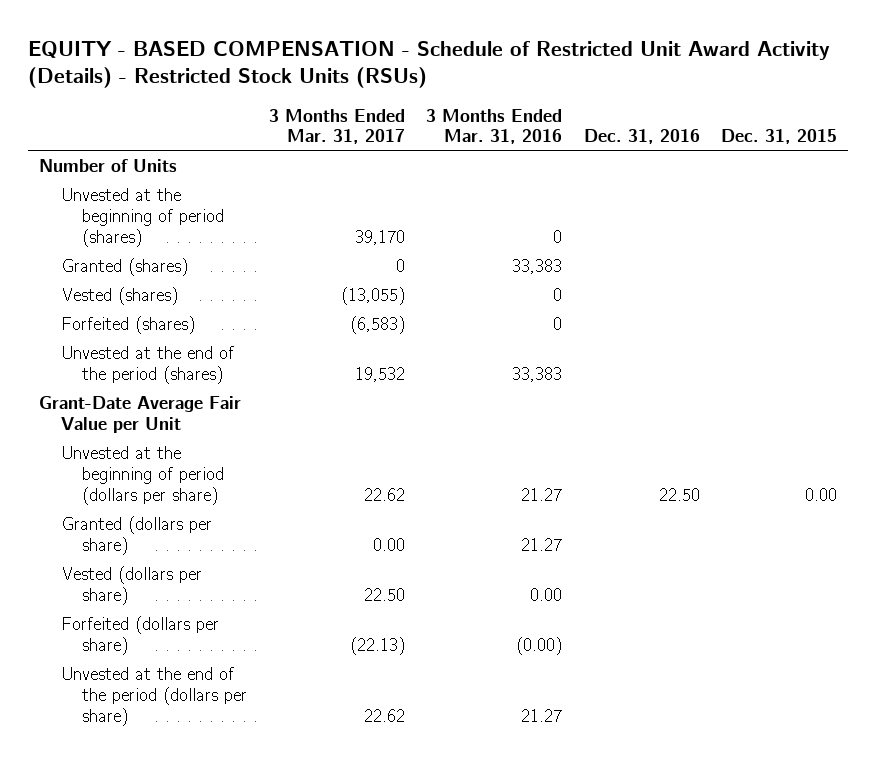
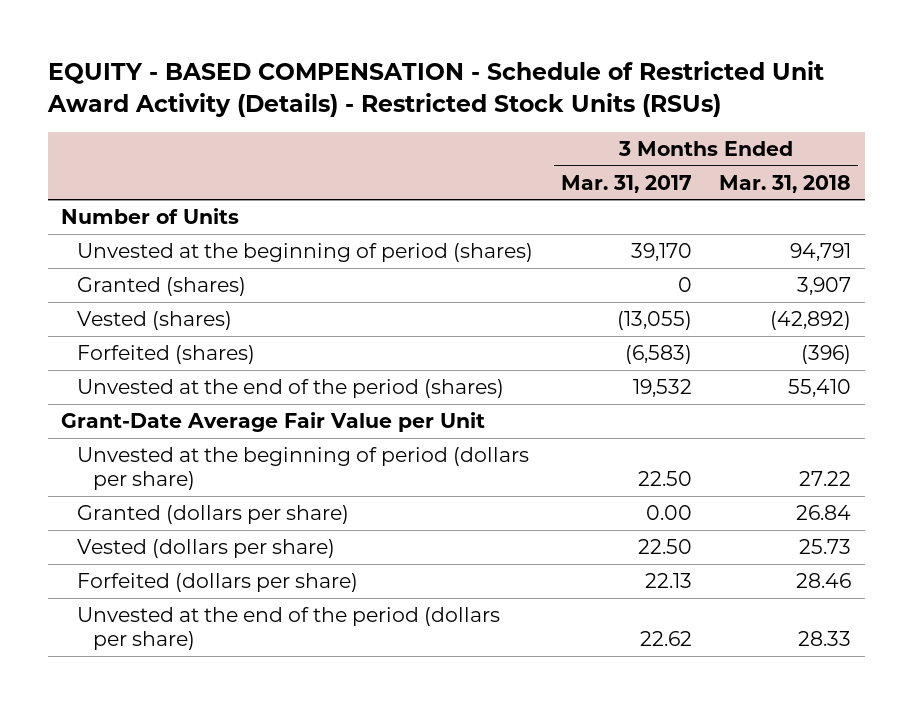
[426,108,563,145] 3 Months Ended Mar. 31, 2016 -> none
[583,129,700,145] Dec. 31, 2016 -> none
[721,129,838,145] Dec. 31, 2015 -> none
none -> [718,174,851,193] Mar. 31, 2018
[363,488,405,502] 22.62 -> [637,471,692,487] 22.50
[349,637,405,656] (22.13) -> [644,573,692,589] 22.13

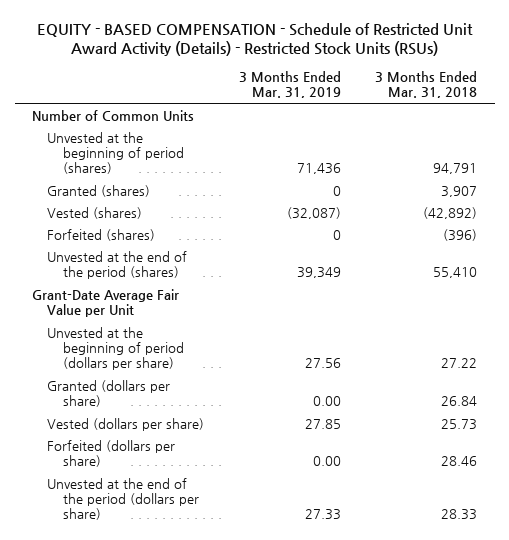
[560,174,692,193] Mar. 31, 2017 -> none
none -> [238,71,341,99] 3 Months Ended Mar. 31, 2019
[61,208,240,225] Number of Units -> [31,109,194,121] Number of Common Units

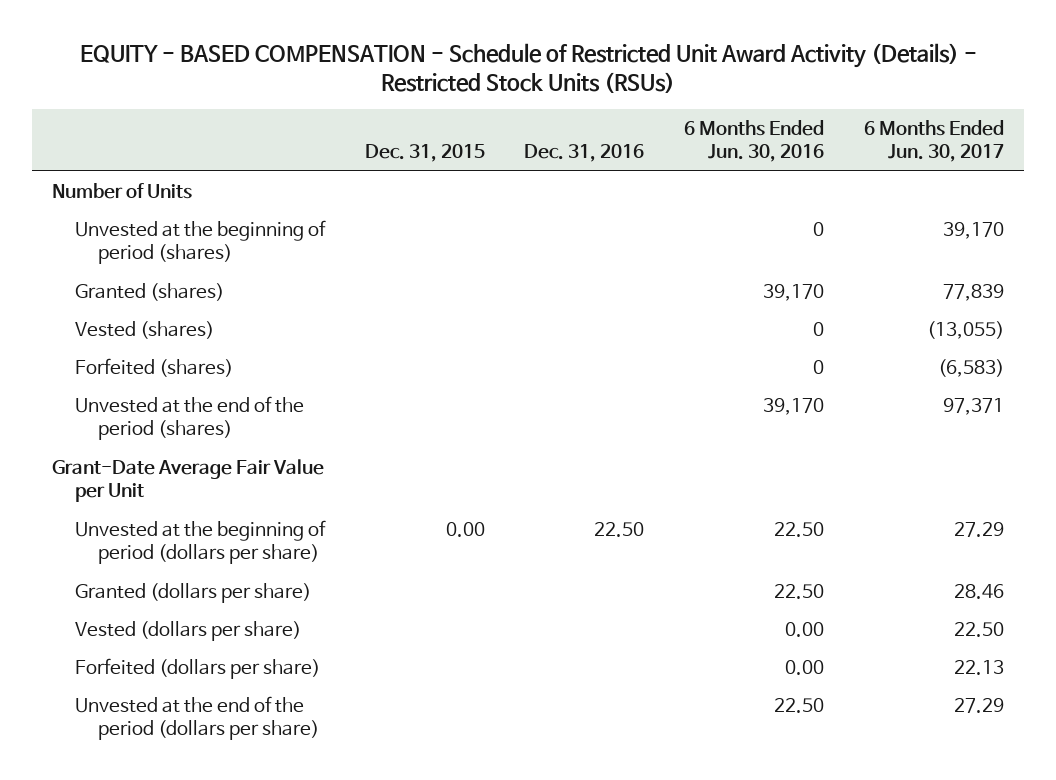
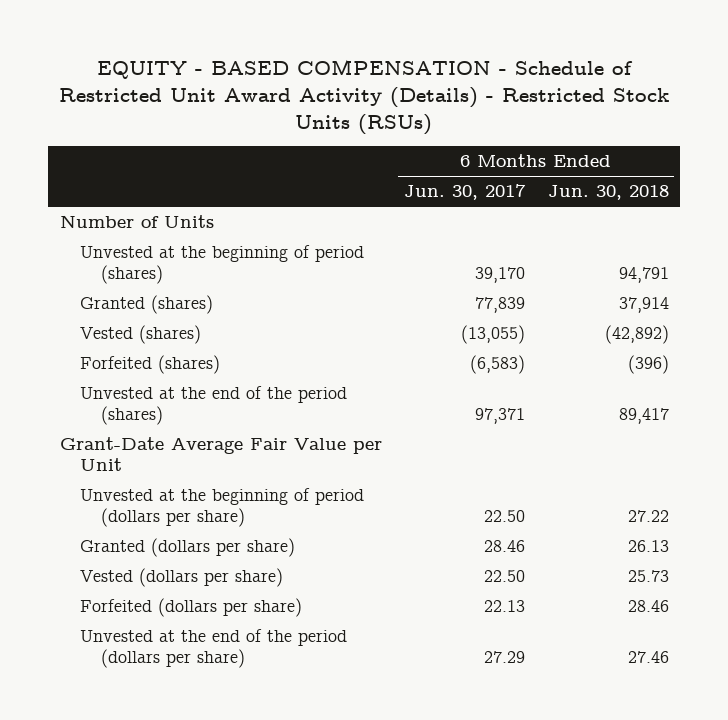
[364,144,485,163] Dec. 31, 2015 -> none
[524,144,645,163] Dec. 31, 2016 -> none
[684,120,825,163] 6 Months Ended Jun. 30, 2016 -> none
none -> [547,185,669,201] Jun. 30, 2018
[954,521,1005,537] 27.29 -> [484,509,526,522] 22.50

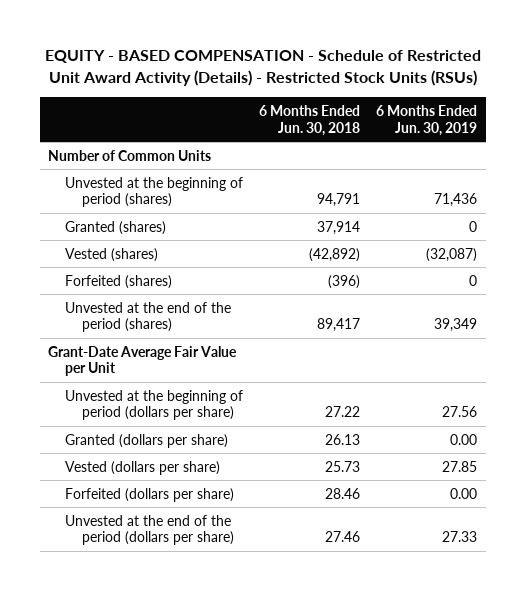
[404,184,527,201] Jun. 30, 2017 -> none
none -> [376,105,478,136] 6 Months Ended Jun. 30, 2019
[59,215,214,229] Number of Units -> [47,149,211,161] Number of Common Units

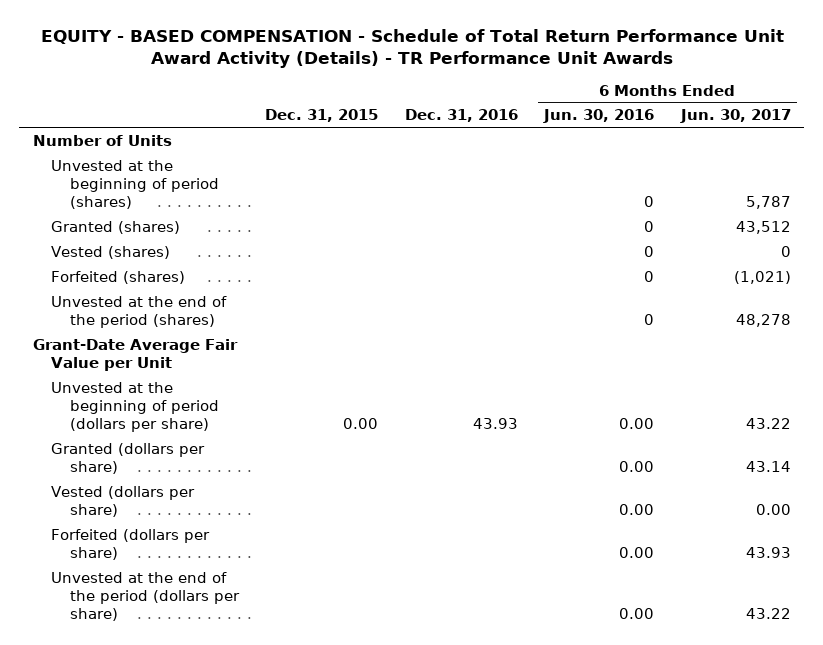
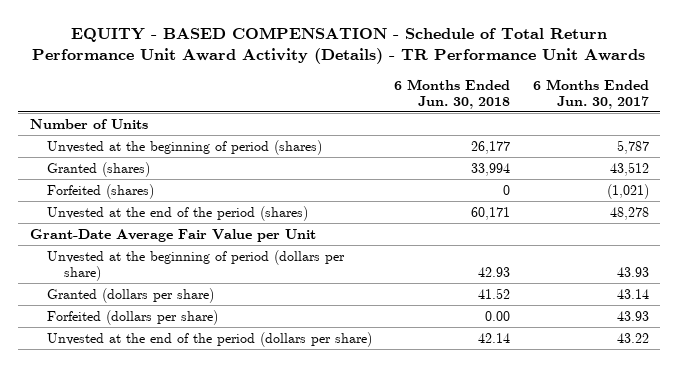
[265,109,379,123] Dec. 31, 2015 -> none
[404,109,518,123] Dec. 31, 2016 -> none
[543,109,655,124] Jun. 30, 2016 -> none
none -> [394,78,511,109] 6 Months Ended Jun. 30, 2018
[51,245,171,259] Vested (shares) -> none
[745,418,791,430] 43.22 -> [616,266,649,277] 43.93
[51,485,196,517] Vested (dollars per share) -> none

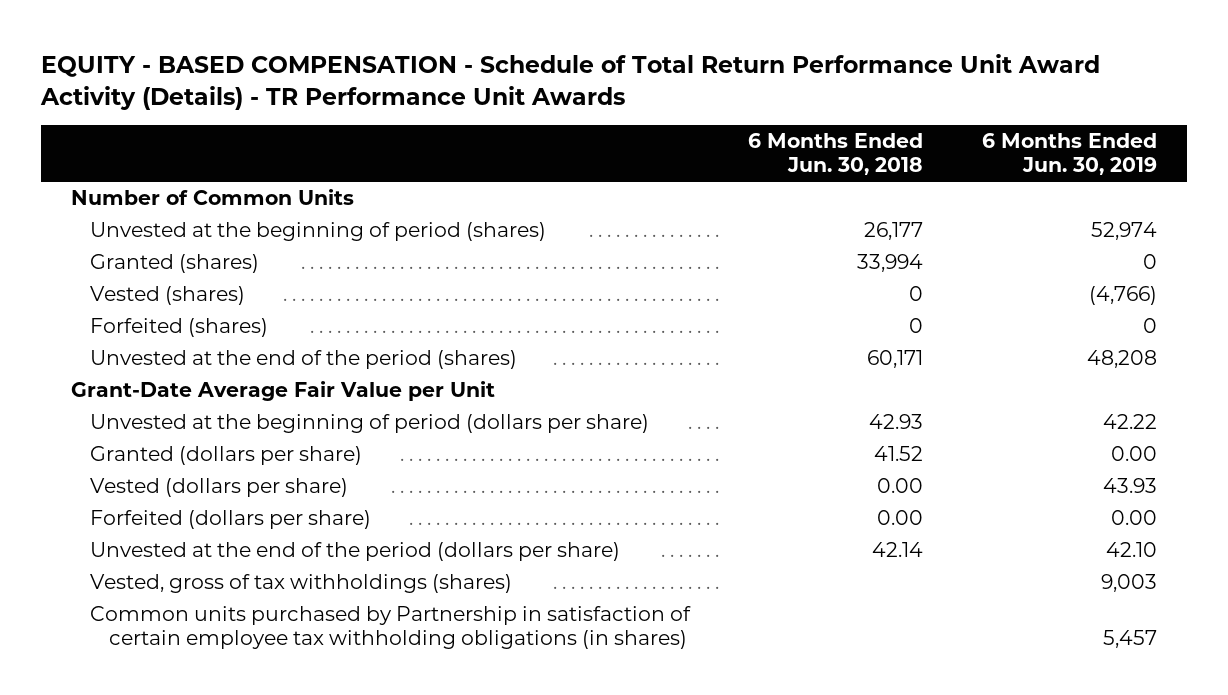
[532,78,649,109] 6 Months Ended Jun. 30, 2017 -> none
none -> [982,133,1158,176] 6 Months Ended Jun. 30, 2019
[29,118,148,129] Number of Units -> [70,189,354,206] Number of Common Units
none -> [89,286,245,306] Vested (shares)
none -> [89,478,348,498] Vested (dollars per share)
none -> [89,574,512,594] Vested, gross of tax withholdings (shares)
none -> [89,606,691,650] Common units purchased by Partnership in satisfaction of certain employee tax withholding obligations (in shares)

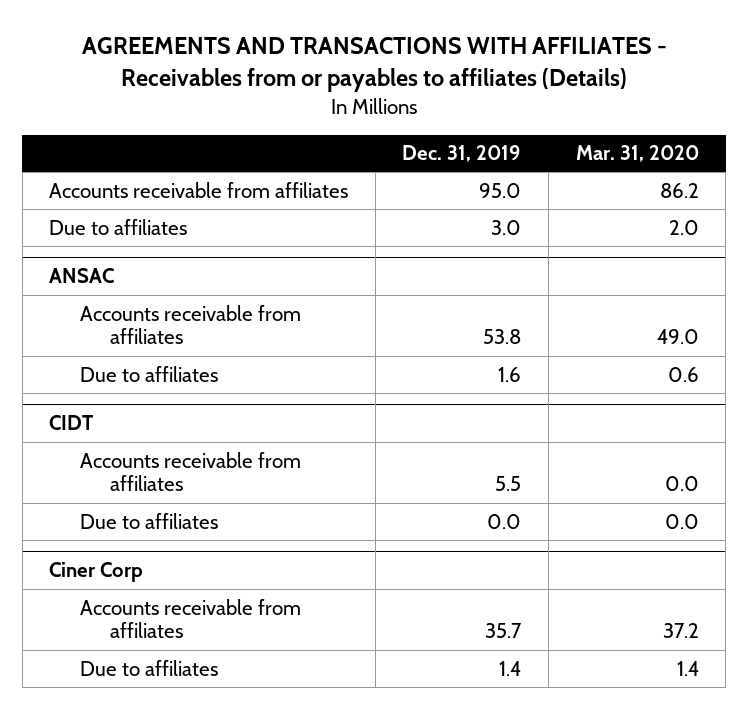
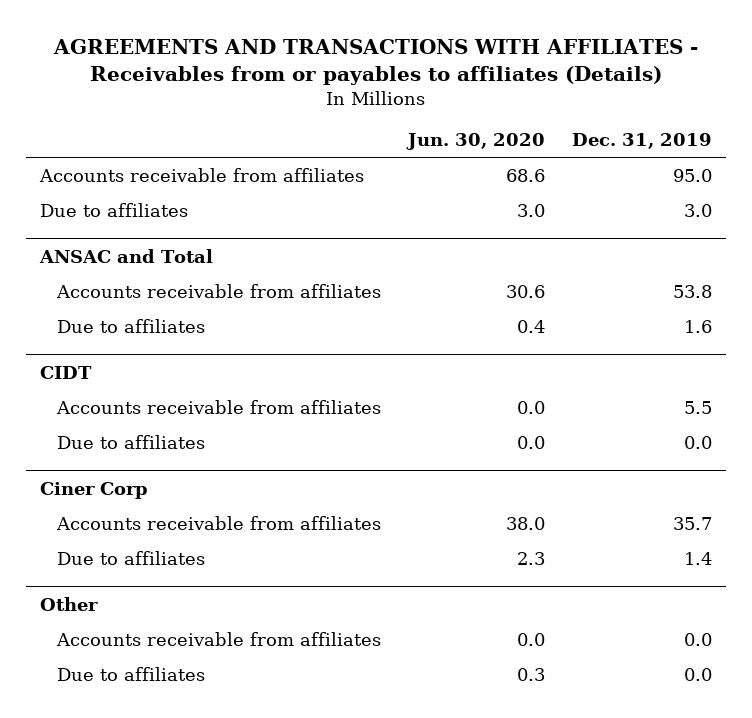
[575,145,699,163] Mar. 31, 2020 -> none
none -> [405,133,545,151] Jun. 30, 2020
[49,268,115,284] ANSAC -> [39,248,214,263] ANSAC and Total
none -> [40,596,99,611] Other
none -> [55,631,381,646] Accounts receivable from affiliates
none -> [56,666,205,681] Due to affiliates

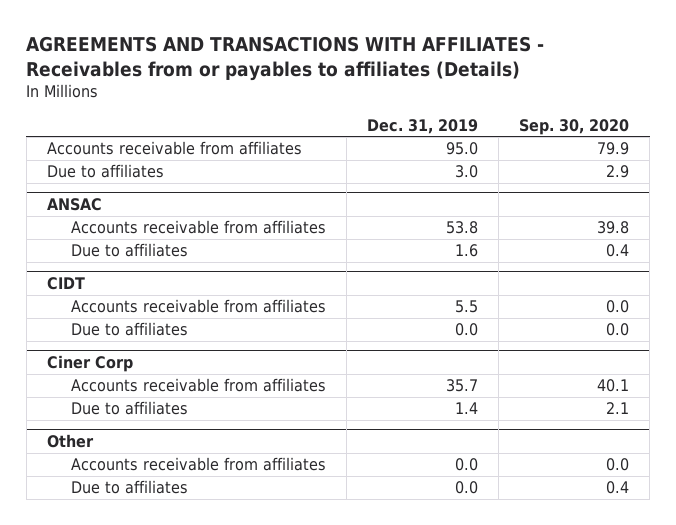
[405,133,545,151] Jun. 30, 2020 -> none
none -> [519,118,630,135] Sep. 30, 2020
[39,248,214,263] ANSAC and Total -> [46,198,102,212] ANSAC

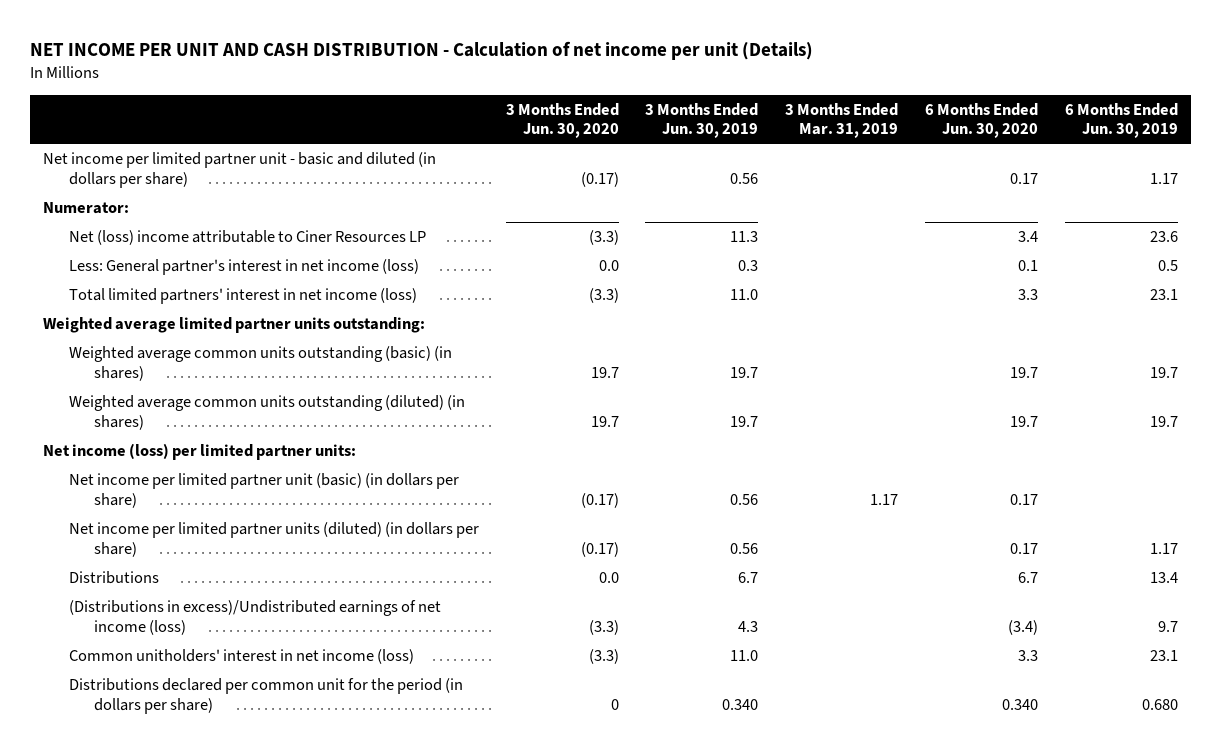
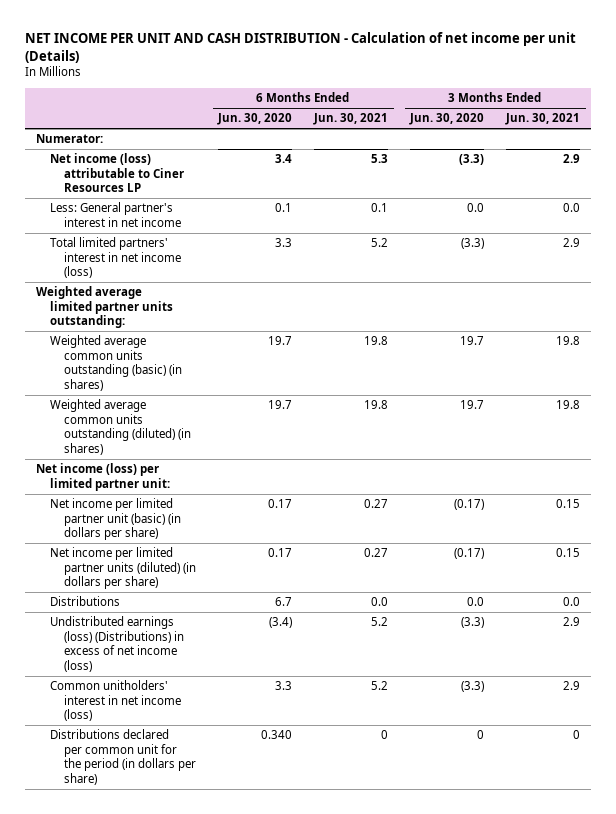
[645,102,759,139] 3 Months Ended Jun. 30, 2019 -> none
[785,102,899,139] 3 Months Ended Mar. 31, 2019 -> none
[1064,102,1178,139] 6 Months Ended Jun. 30, 2019 -> none
none -> [313,113,389,126] Jun. 30, 2021
none -> [505,113,581,126] Jun. 30, 2021
[43,152,437,188] Net income per limited partner unit - basic and diluted (in dollars per share) -> none
[68,230,426,246] Net (loss) income attributable to Ciner Resources LP -> [50,153,185,193] Net income (loss) attributable to Ciner Resources LP
[68,259,419,276] Less: General partner's interest in net income (loss) -> [50,202,182,227] Less: General partner's interest in net income
[43,443,357,461] Net income (loss) per limited partner units: -> [35,463,171,491] Net income (loss) per limited partner unit:
[68,600,441,635] (Distributions in excess)/Undistributed earnings of net income (loss) -> [50,616,185,672] Undistributed earnings (loss) (Distributions) in excess of net income (loss)

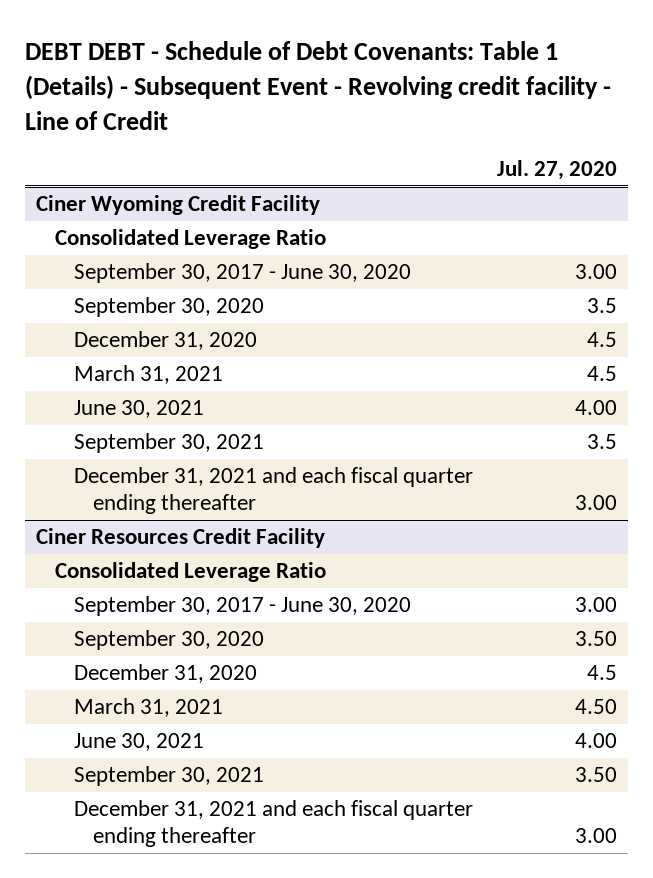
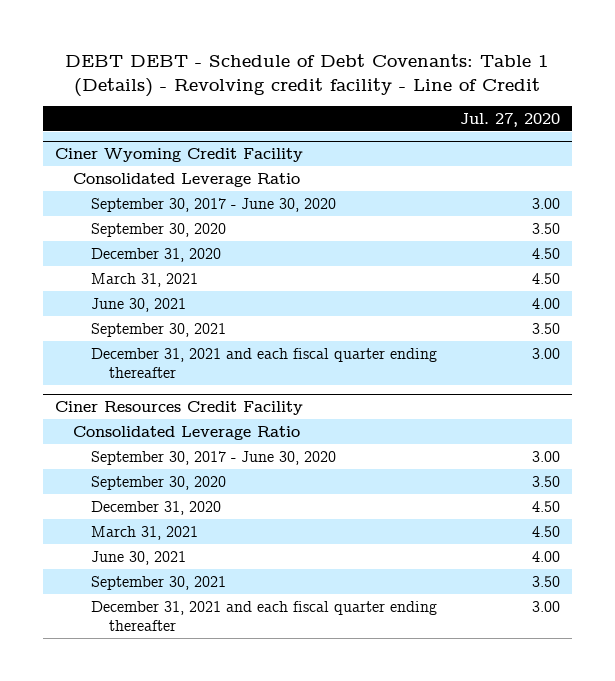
[24,40,611,130] DEBT DEBT - Schedule of Debt Covenants: Table 1 (Details) - Subsequent Event - Revolving credit facility - Line of Credit -> [65,54,549,97] DEBT DEBT - Schedule of Debt Covenants: Table 1 (Details) - Revolving credit facility - Line of Credit
[586,298,617,314] 3.5 -> [532,222,561,234] 3.50
[586,332,617,348] 4.5 -> [532,247,561,259] 4.50
[586,366,617,382] 4.5 -> [532,272,561,284] 4.50
[586,434,617,450] 3.5 -> [532,322,561,334] 3.50
[586,665,617,681] 4.5 -> [532,500,561,512] 4.50

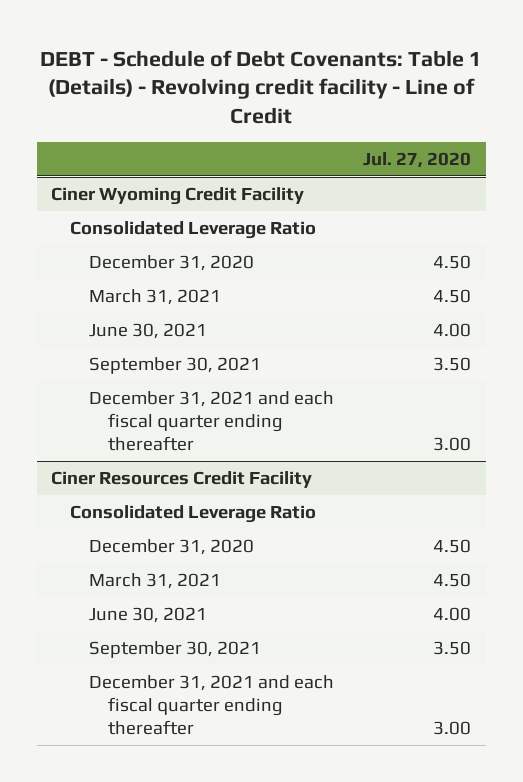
[65,54,549,97] DEBT DEBT - Schedule of Debt Covenants: Table 1 (Details) - Revolving credit facility - Line of Credit -> [40,49,482,125] DEBT - Schedule of Debt Covenants: Table 1 (Details) - Revolving credit facility - Line of Credit
[90,197,336,212] September 30, 2017 - June 30, 2020 -> none
[90,222,226,237] September 30, 2020 -> none
[90,450,336,465] September 30, 2017 - June 30, 2020 -> none
[90,475,226,490] September 30, 2020 -> none

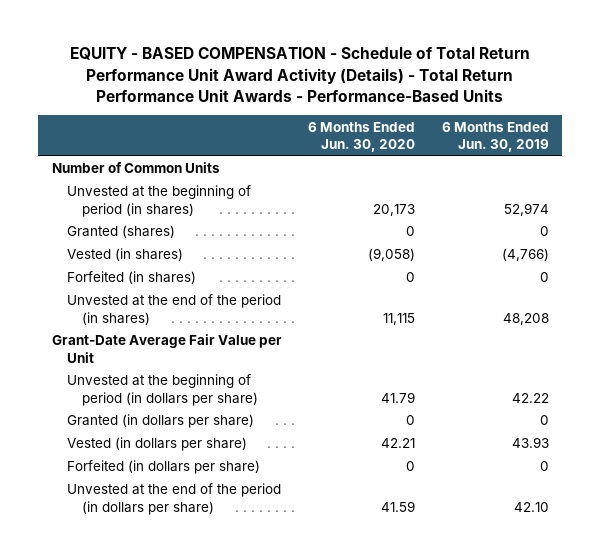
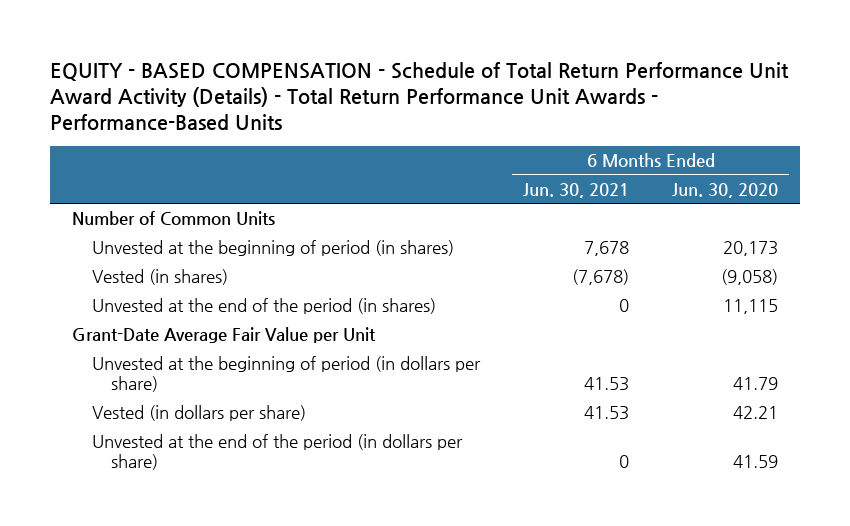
[441,121,549,153] 6 Months Ended Jun. 30, 2019 -> none
none -> [522,182,629,198] Jun. 30, 2021
[66,225,175,239] Granted (shares) -> none
[66,271,196,285] Forfeited (in shares) -> none
[66,414,254,429] Granted (in dollars per share) -> none
[66,460,260,475] Forfeited (in dollars per share) -> none

